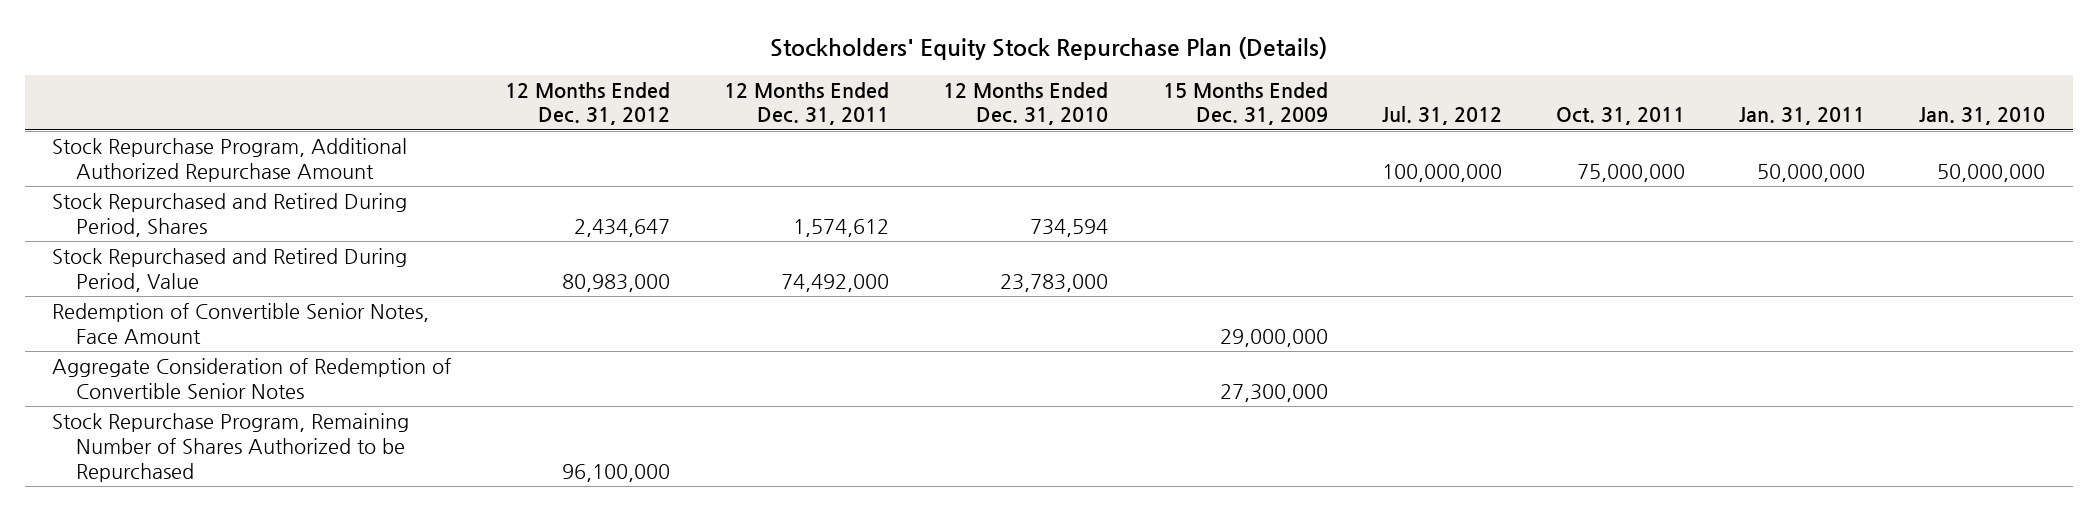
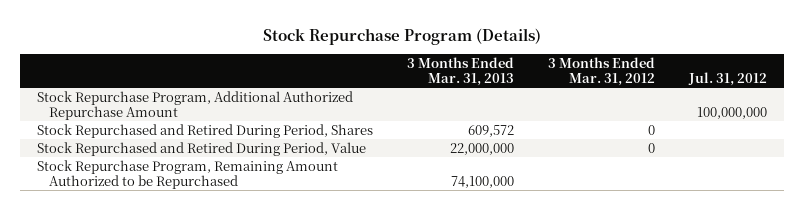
[769,36,1327,60] Stockholders' Equity Stock Repurchase Plan (Details) -> [263,27,542,45] Stock Repurchase Program (Details)
[504,81,670,126] 12 Months Ended Dec. 31, 2012 -> none
[724,81,890,126] 12 Months Ended Dec. 31, 2011 -> none
[943,81,1109,126] 12 Months Ended Dec. 31, 2010 -> none
[1162,81,1328,126] 15 Months Ended Dec. 31, 2009 -> none
[1556,107,1686,126] Oct. 31, 2011 -> none
[1739,107,1866,126] Jan. 31, 2011 -> none
[1919,107,2046,126] Jan. 31, 2010 -> none
none -> [407,56,515,86] 3 Months Ended Mar. 31, 2013
none -> [547,56,655,86] 3 Months Ended Mar. 31, 2012
[51,303,429,344] Redemption of Convertible Senior Notes, Face Amount -> none
[51,358,451,399] Aggregate Consideration of Redemption of Convertible Senior Notes -> none
[51,413,409,482] Stock Repurchase Program, Remaining Number of Shares Authorized to be Repurchased -> [37,159,339,190] Stock Repurchase Program, Remaining Amount Authorized to be Repurchased

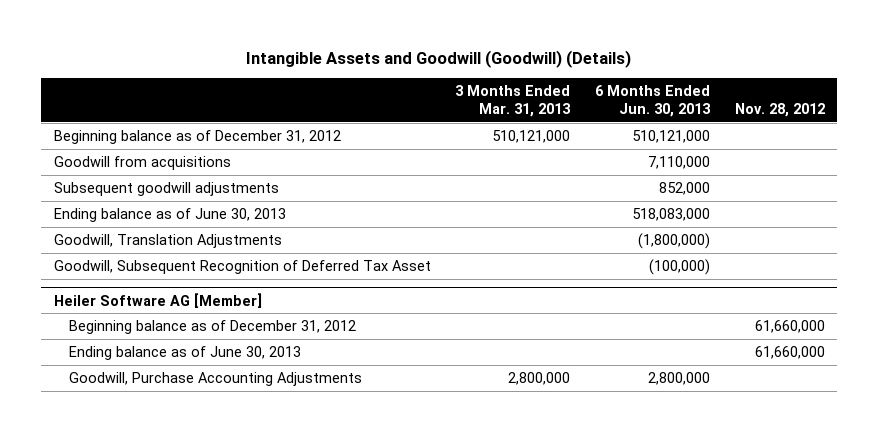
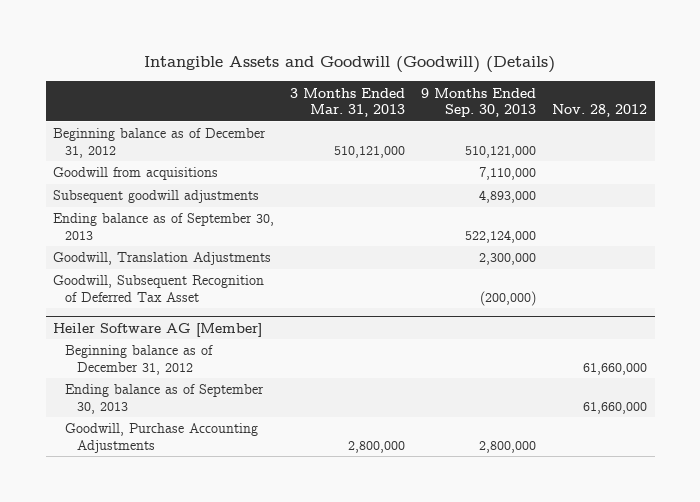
[594,85,711,117] 6 Months Ended Jun. 30, 2013 -> none
none -> [420,87,536,118] 9 Months Ended Sep. 30, 2013
[53,208,286,223] Ending balance as of June 30, 2013 -> [53,213,275,240] Ending balance as of September 30, 2013
[69,346,302,361] Ending balance as of June 30, 2013 -> [65,384,265,414] Ending balance as of September 30, 2013

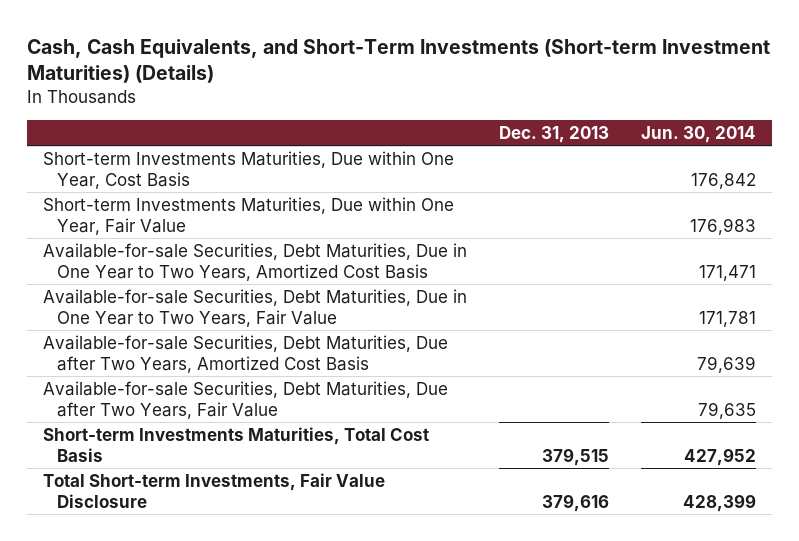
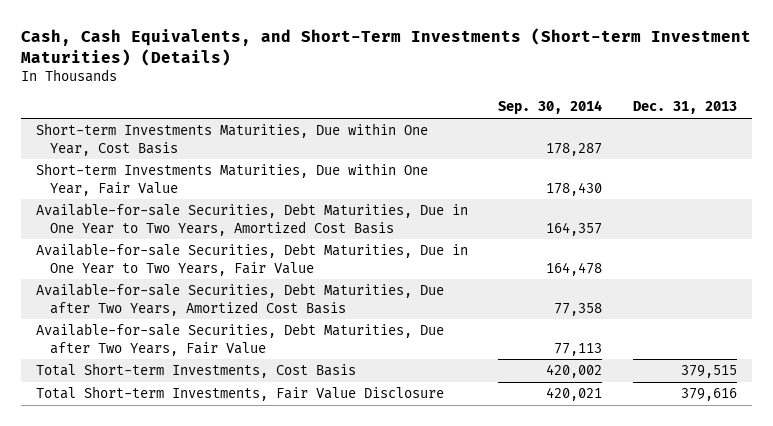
[640,125,756,143] Jun. 30, 2014 -> none
none -> [498,100,603,115] Sep. 30, 2014
[43,426,430,462] Short-term Investments Maturities, Total Cost Basis -> [36,363,357,379] Total Short-term Investments, Cost Basis

